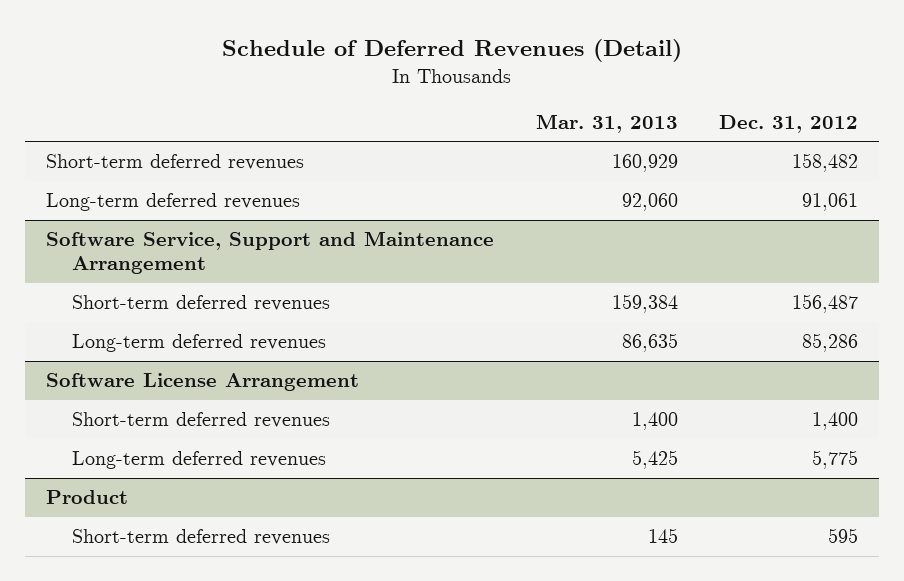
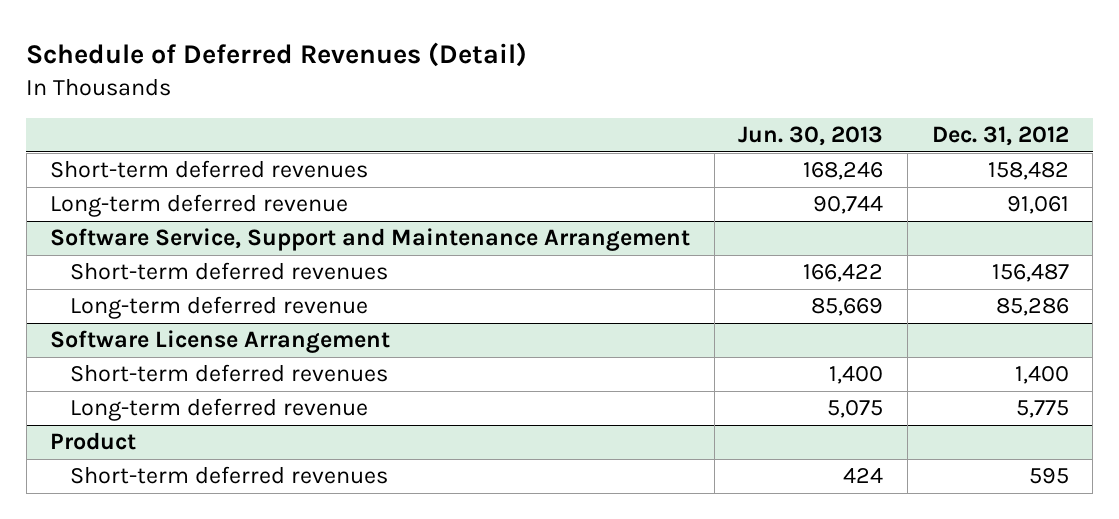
[535,113,678,133] Mar. 31, 2013 -> none
none -> [738,126,884,147] Jun. 30, 2013
[46,193,301,212] Long-term deferred revenues -> [50,194,349,218] Long-term deferred revenue
[71,334,326,353] Long-term deferred revenues -> [70,296,369,320] Long-term deferred revenue
[71,451,326,470] Long-term deferred revenues -> [70,398,369,422] Long-term deferred revenue

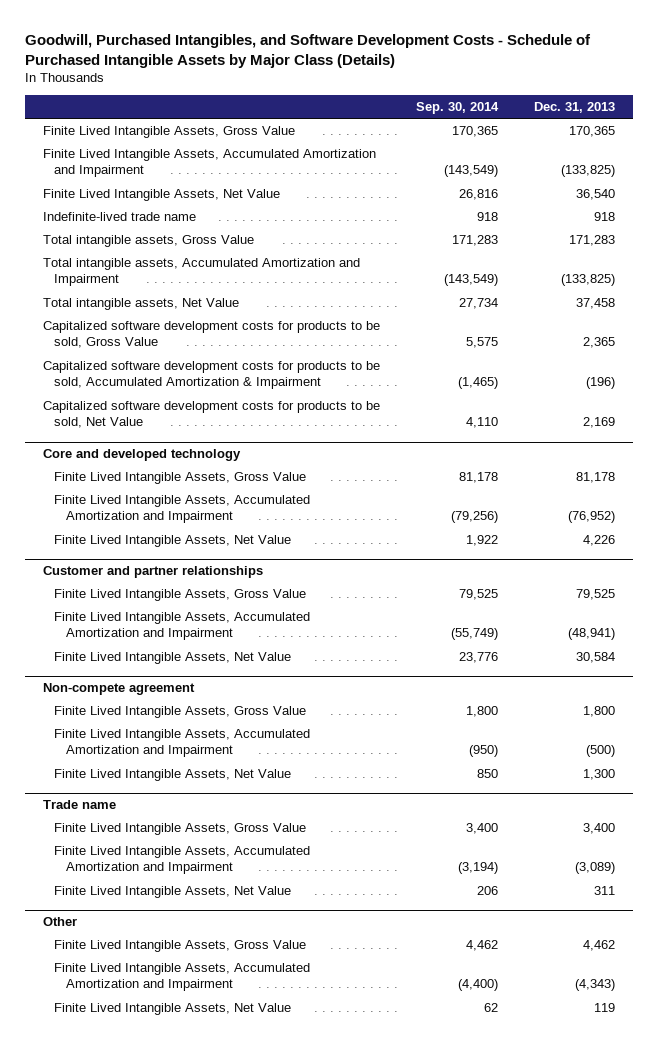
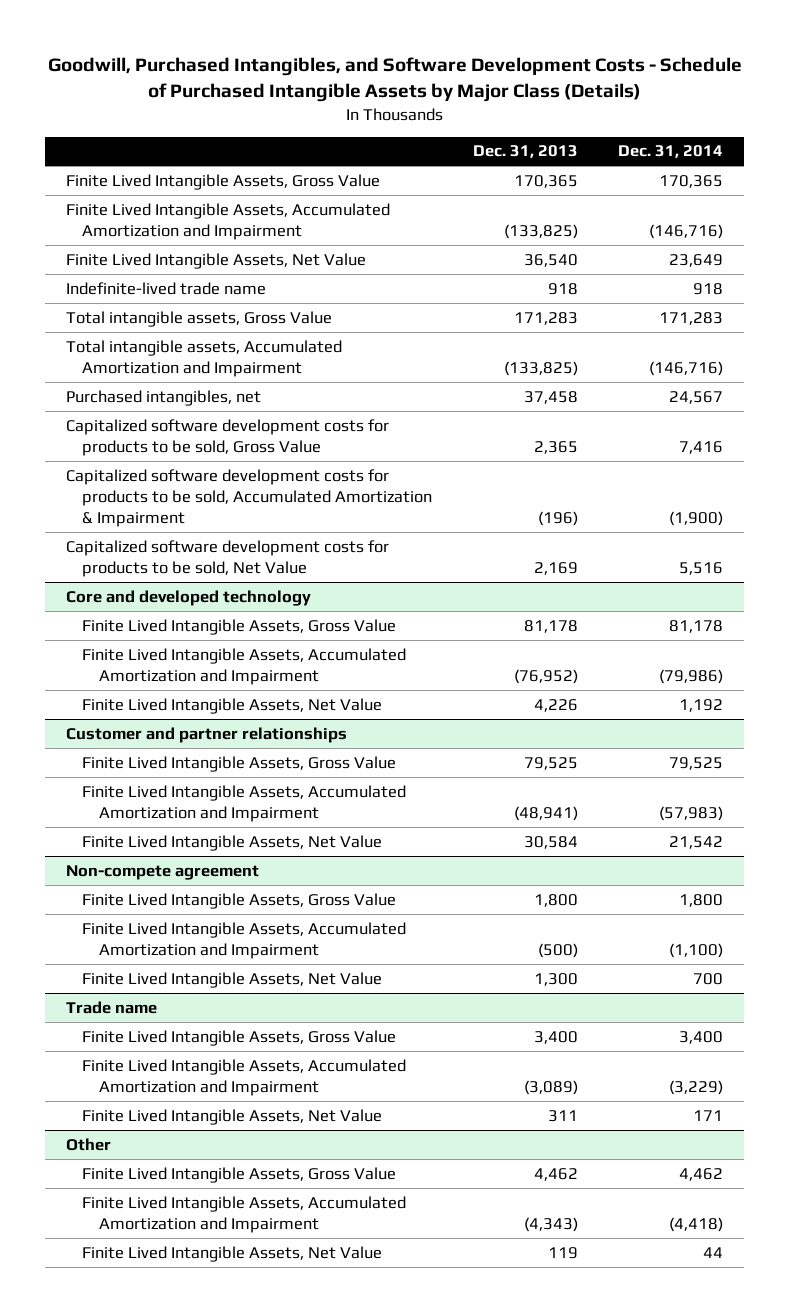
[415,102,499,115] Sep. 30, 2014 -> none
none -> [618,145,724,159] Dec. 31, 2014
[42,298,239,311] Total intangible assets, Net Value -> [65,389,261,406] Purchased intangibles, net

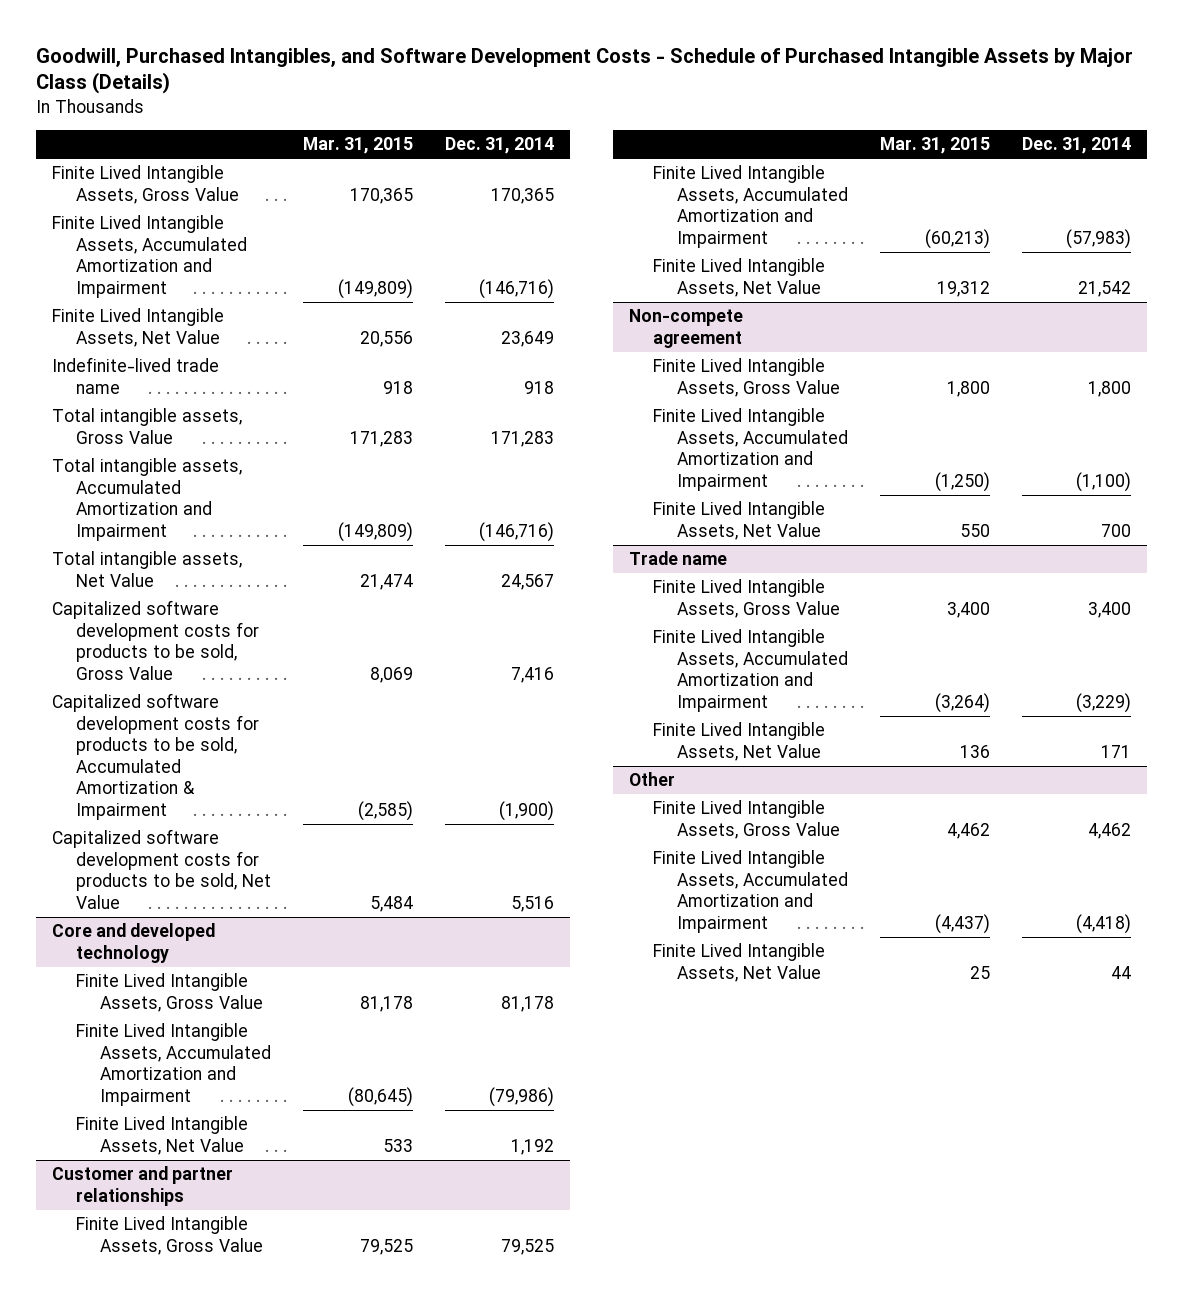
[472,145,578,159] Dec. 31, 2013 -> none
none -> [303,137,414,155] Mar. 31, 2015
[65,389,261,406] Purchased intangibles, net -> [51,551,242,587] Total intangible assets, Net Value

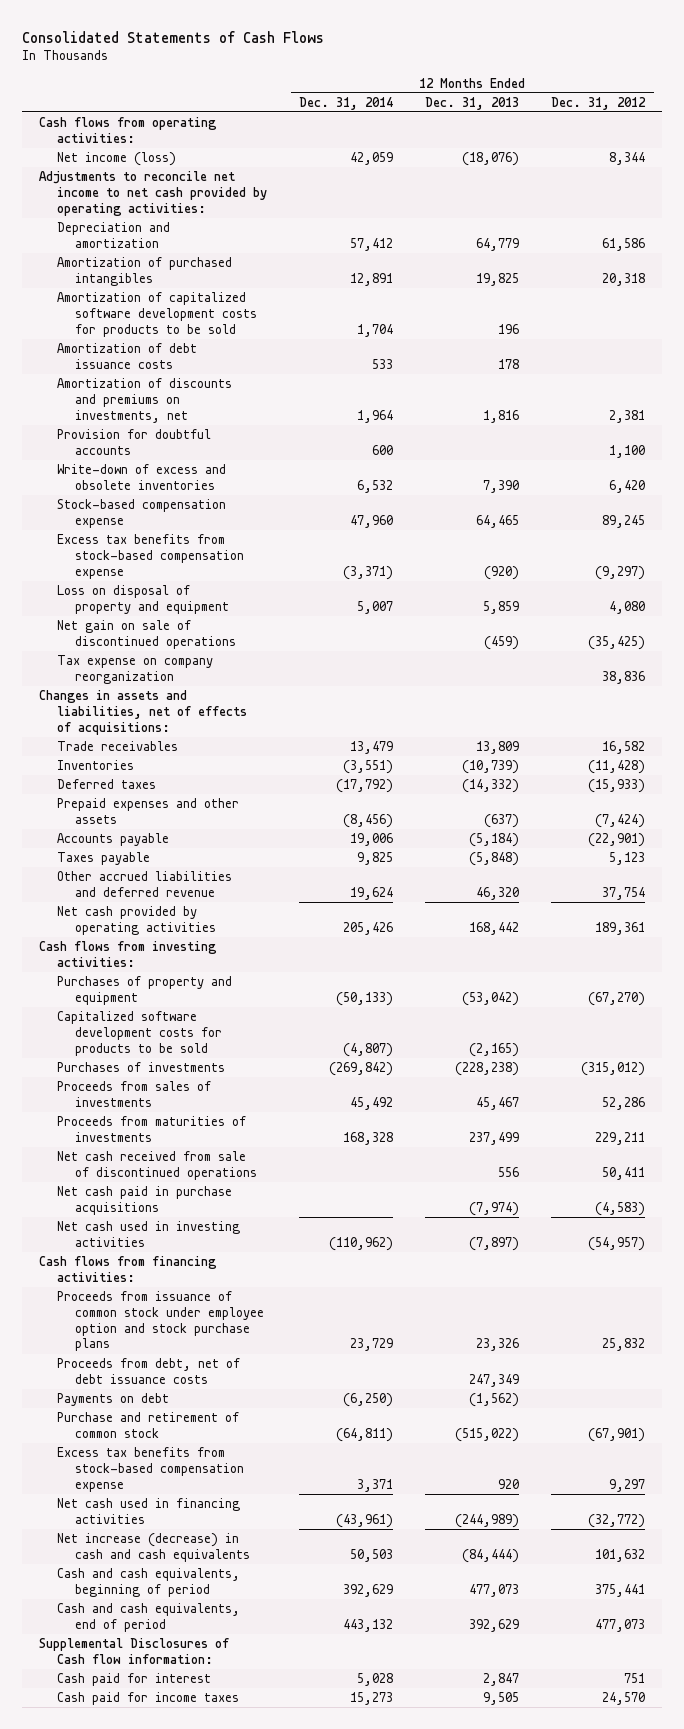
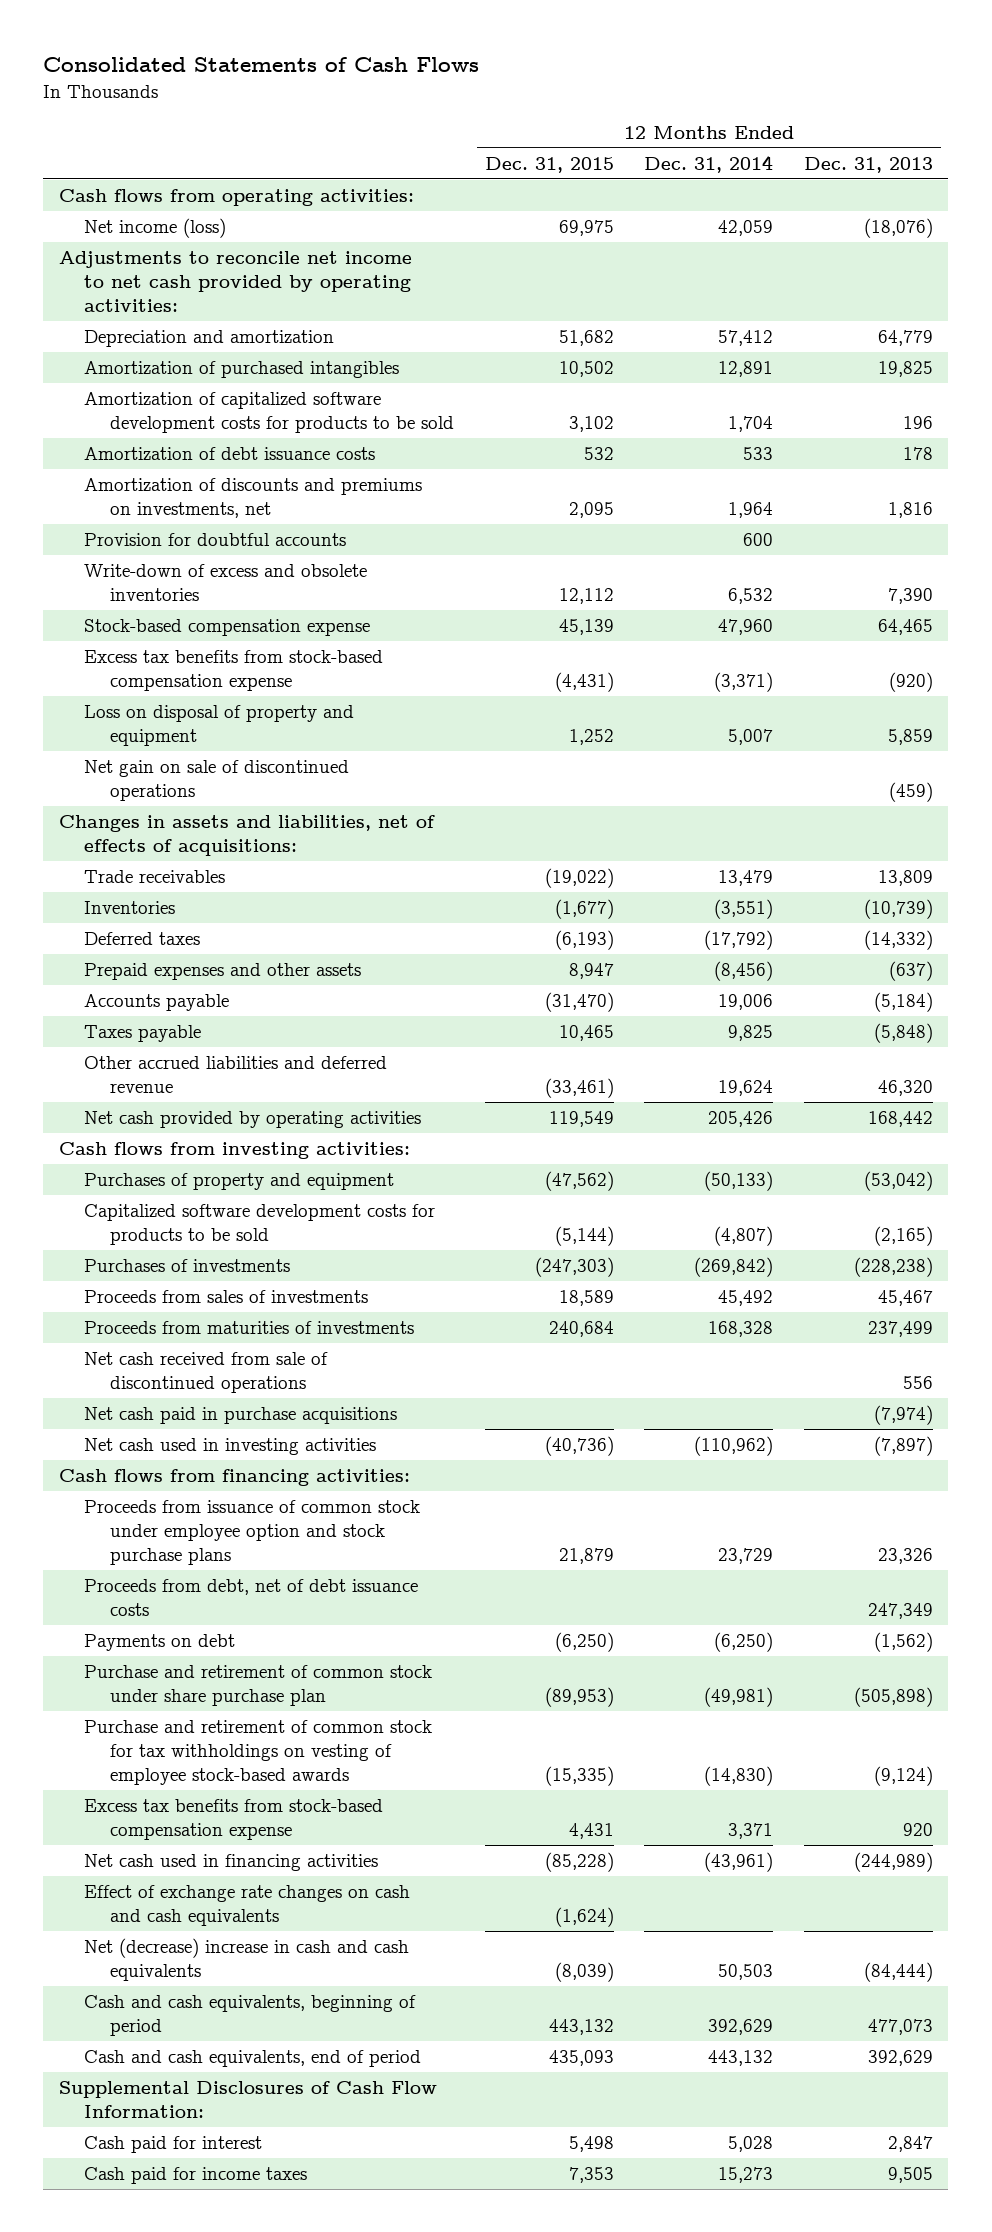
[551,96,647,110] Dec. 31, 2012 -> none
none -> [484,156,614,173] Dec. 31, 2015
[57,655,214,684] Tax expense on company reorganization -> none
[57,1412,240,1438] Purchase and retirement of common stock -> [84,1665,433,1706] Purchase and retirement of common stock under share purchase plan
[336,1427,394,1442] (64,811) -> [704,1686,774,1707] (49,981)
[455,1427,520,1442] (515,022) -> [853,1686,933,1707] (505,898)
none -> [84,1720,433,1785] Purchase and retirement of common stock for tax withholdings on vesting of employee stock-based awards
none -> [84,1885,411,1926] Effect of exchange rate changes on cash and cash equivalents
[57,1533,251,1562] Net increase (decrease) in cash and cash equivalents -> [84,1938,410,1981] Net (decrease) increase in cash and cash equivalents
[38,1638,229,1664] Supplemental Disclosures of Cash flow information: -> [58,2081,437,2118] Supplemental Disclosures of Cash Flow Information:

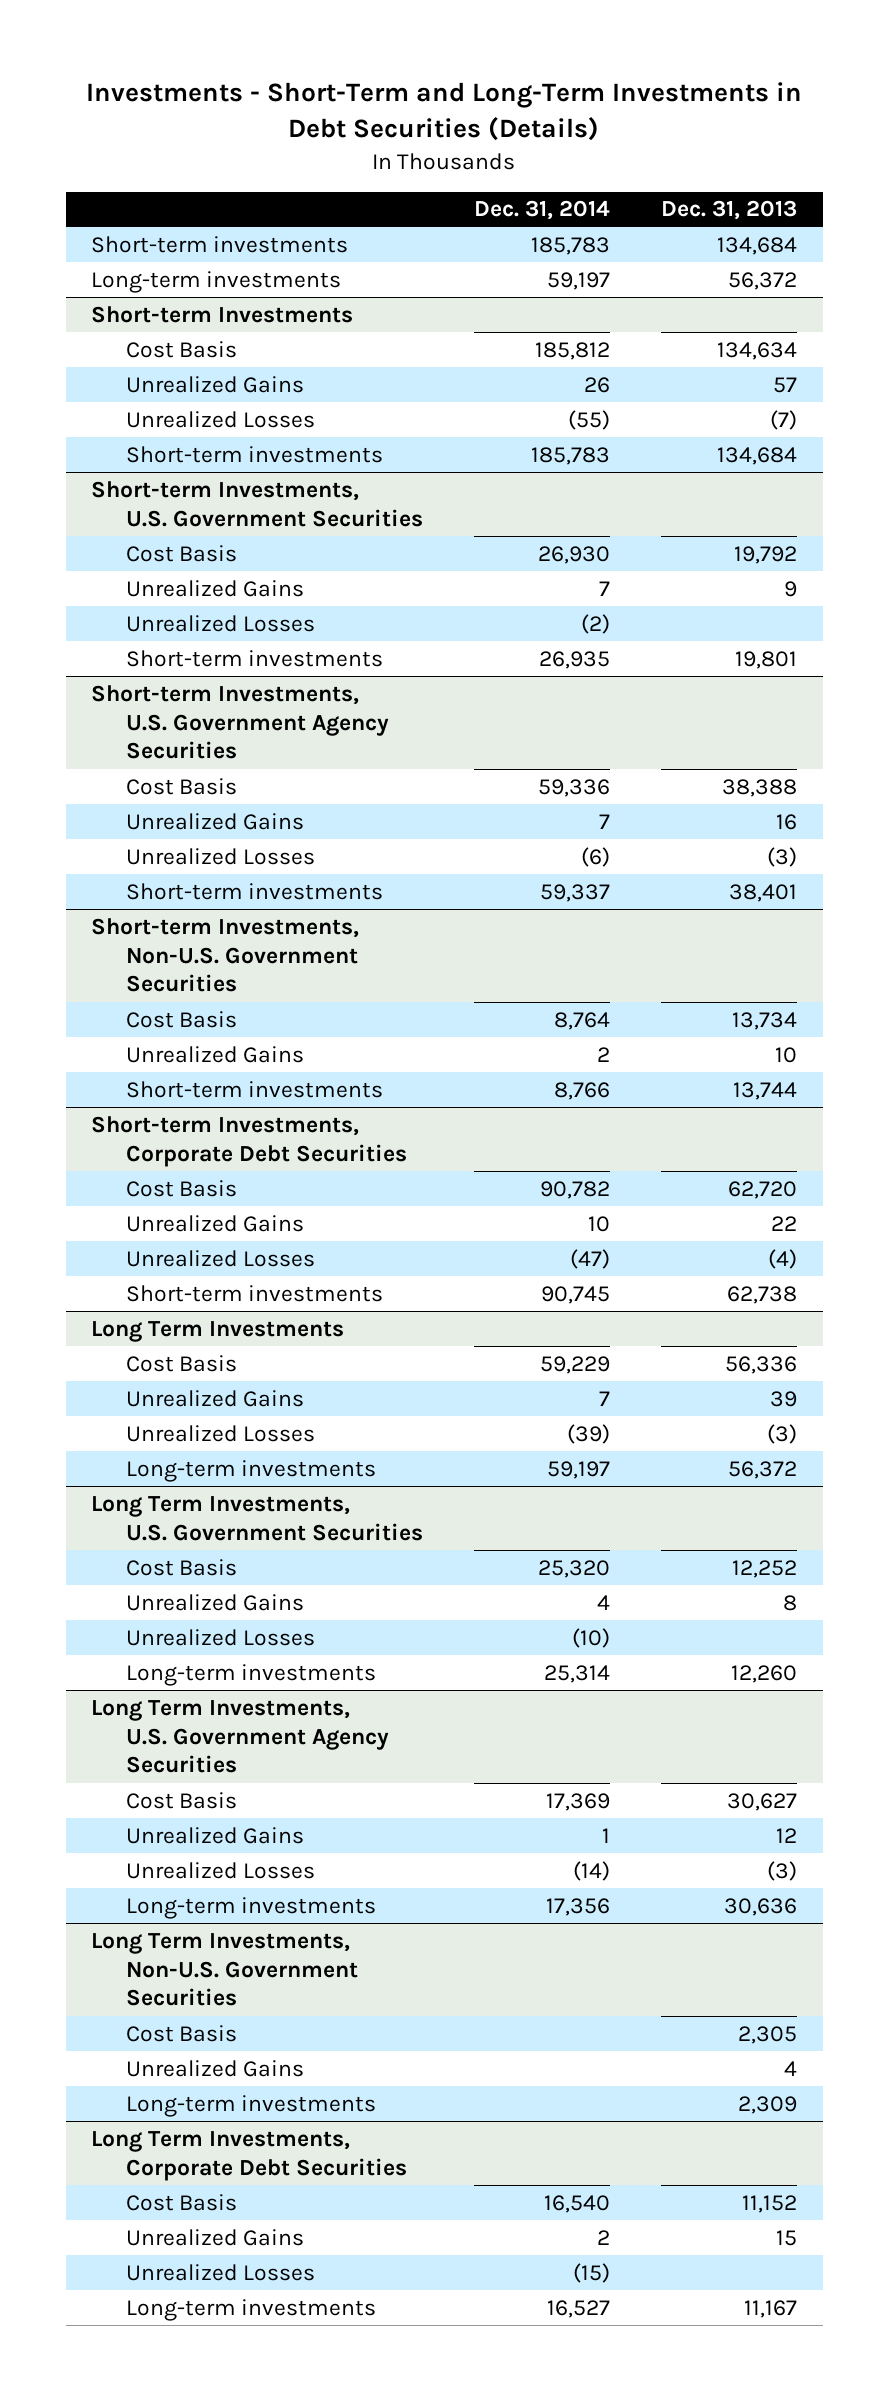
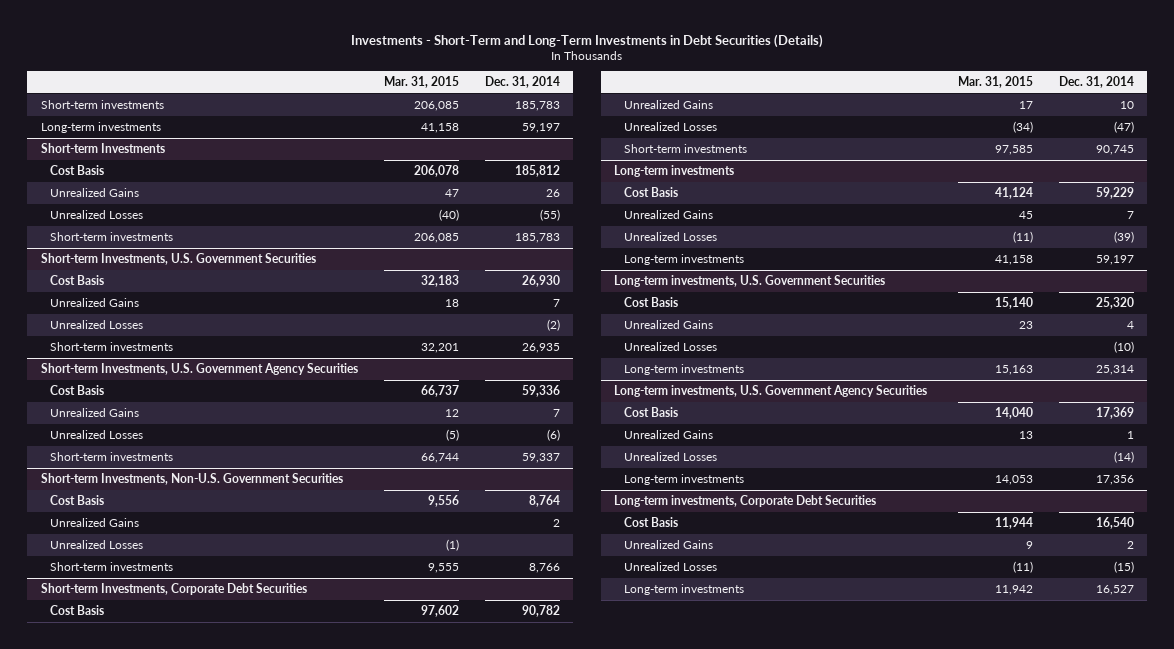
[661,200,798,221] Dec. 31, 2013 -> none
none -> [383,76,459,89] Mar. 31, 2015
none -> [49,539,143,549] Unrealized Losses
[91,1320,345,1342] Long Term Investments -> [614,164,735,177] Long-term investments
[91,1495,423,1541] Long Term Investments, U.S. Government Securities -> [614,274,886,287] Long-term investments, U.S. Government Securities
[91,1699,389,1774] Long Term Investments, U.S. Government Agency Securities -> [614,384,928,397] Long-term investments, U.S. Government Agency Securities
[91,1932,358,2007] Long Term Investments, Non-U.S. Government Securities -> none
[125,2024,237,2042] Cost Basis -> none
[125,2059,304,2077] Unrealized Gains -> none
[125,2094,376,2117] Long-term investments -> none
[91,2130,407,2181] Long Term Investments, Corporate Debt Securities -> [614,494,877,507] Long-term investments, Corporate Debt Securities

